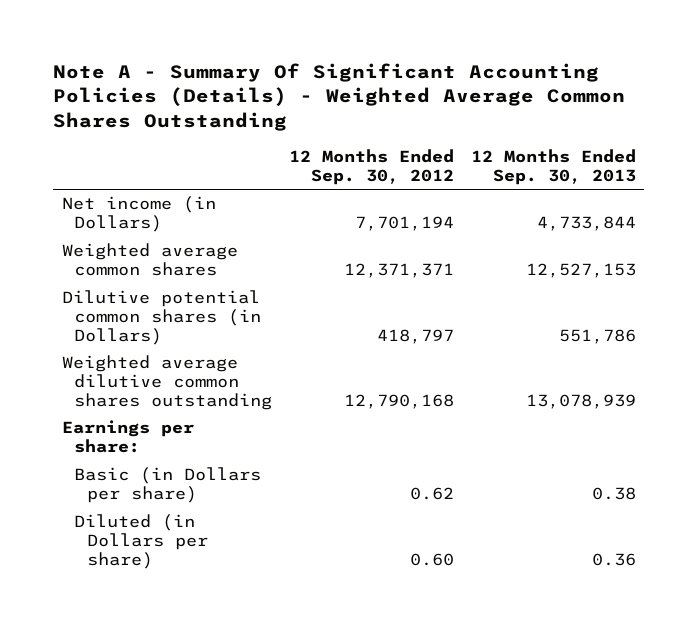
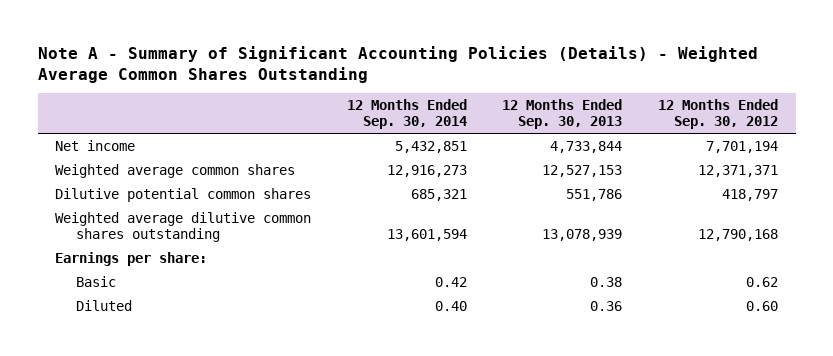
[53,62,626,132] Note A - Summary Of Significant Accounting Policies (Details) - Weighted Average Common Shares Outstanding -> [37,45,758,83] Note A - Summary of Significant Accounting Policies (Details) - Weighted Average Common Shares Outstanding
none -> [346,99,467,130] 12 Months Ended Sep. 30, 2014
[61,196,216,233] Net income (in Dollars) -> [55,139,136,151] Net income
[61,290,262,346] Dilutive potential common shares (in Dollars) -> [55,187,312,202] Dilutive potential common shares
[74,467,262,504] Basic (in Dollars per share) -> [75,275,116,287] Basic
[74,514,209,570] Diluted (in Dollars per share) -> [75,299,132,311] Diluted

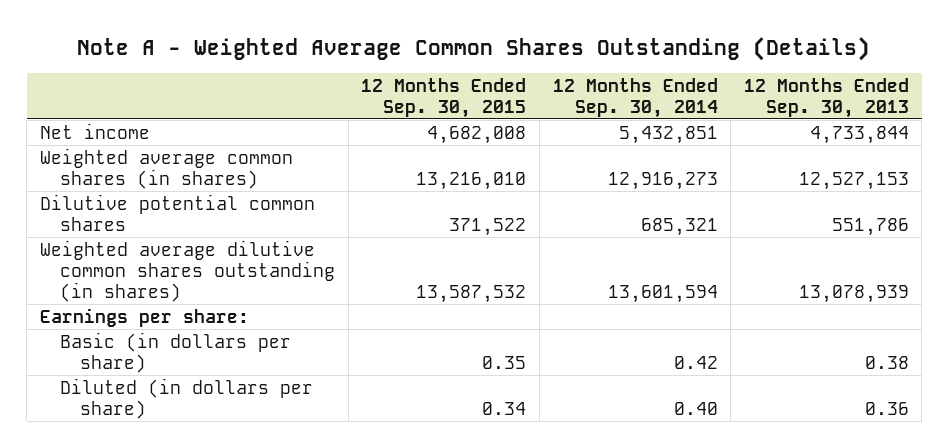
[37,45,758,83] Note A - Summary of Significant Accounting Policies (Details) - Weighted Average Common Shares Outstanding -> [77,36,871,61] Note A - Weighted Average Common Shares Outstanding (Details)
[657,99,778,130] 12 Months Ended Sep. 30, 2012 -> none
none -> [361,77,527,118] 12 Months Ended Sep. 30, 2015
[55,163,296,178] Weighted average common shares -> [40,147,294,189] Weighted average common shares (in shares)
[55,211,312,242] Weighted average dilutive common shares outstanding -> [40,239,336,302] Weighted average dilutive common shares outstanding (in shares)
[75,275,116,287] Basic -> [60,331,292,373] Basic (in dollars per share)
[75,299,132,311] Diluted -> [60,377,314,419] Diluted (in dollars per share)

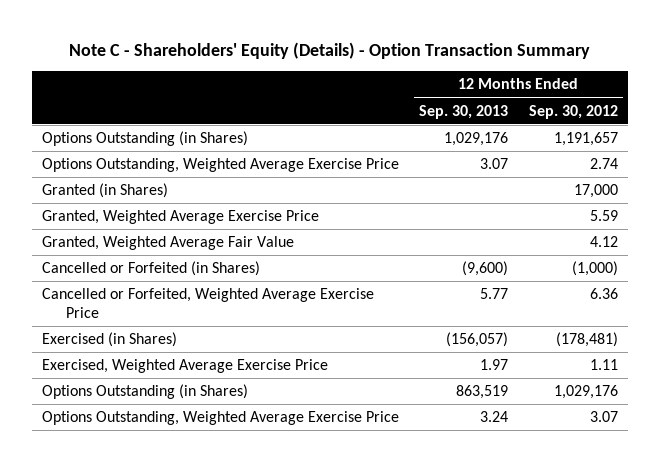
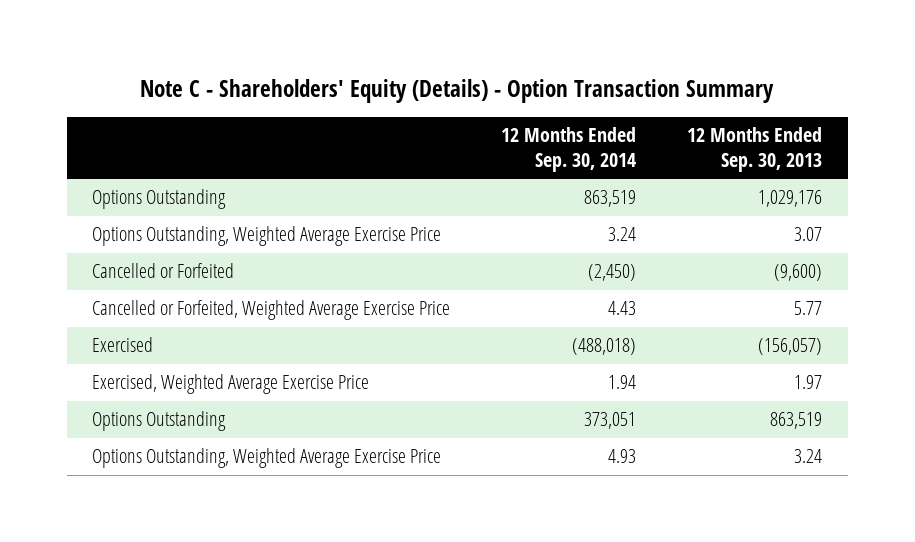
[528,104,618,119] Sep. 30, 2012 -> none
none -> [501,127,637,172] 12 Months Ended Sep. 30, 2014
[41,131,248,147] Options Outstanding (in Shares) -> [92,189,227,210] Options Outstanding
[41,183,168,199] Granted (in Shares) -> none
[41,210,319,225] Granted, Weighted Average Exercise Price -> none
[41,236,294,251] Granted, Weighted Average Fair Value -> none
[41,261,260,277] Cancelled or Forfeited (in Shares) -> [92,263,235,279] Cancelled or Forfeited
[41,332,177,348] Exercised (in Shares) -> [92,337,154,353] Exercised
[41,384,248,400] Options Outstanding (in Shares) -> [92,411,227,432] Options Outstanding

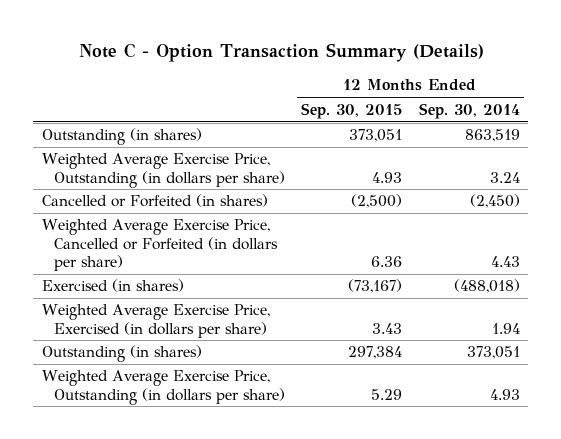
[140,79,775,104] Note C - Shareholders' Equity (Details) - Option Transaction Summary -> [78,43,484,63] Note C - Option Transaction Summary (Details)
[687,127,823,172] 12 Months Ended Sep. 30, 2013 -> none
none -> [301,102,403,119] Sep. 30, 2015
[92,189,227,210] Options Outstanding -> [41,128,202,146] Outstanding (in shares)
[92,226,442,247] Options Outstanding, Weighted Average Exercise Price -> [41,153,285,188] Weighted Average Exercise Price, Outstanding (in dollars per share)
[92,263,235,279] Cancelled or Forfeited -> [41,194,268,208] Cancelled or Forfeited (in shares)
[92,300,451,321] Cancelled or Forfeited, Weighted Average Exercise Price -> [41,219,278,271] Weighted Average Exercise Price, Cancelled or Forfeited (in dollars per share)
[92,337,154,353] Exercised -> [41,279,184,293] Exercised (in shares)
[92,374,370,395] Exercised, Weighted Average Exercise Price -> [41,304,270,338] Weighted Average Exercise Price, Exercised (in dollars per share)
[92,411,227,432] Options Outstanding -> [41,345,202,363] Outstanding (in shares)
[92,448,442,469] Options Outstanding, Weighted Average Exercise Price -> [41,370,285,405] Weighted Average Exercise Price, Outstanding (in dollars per share)

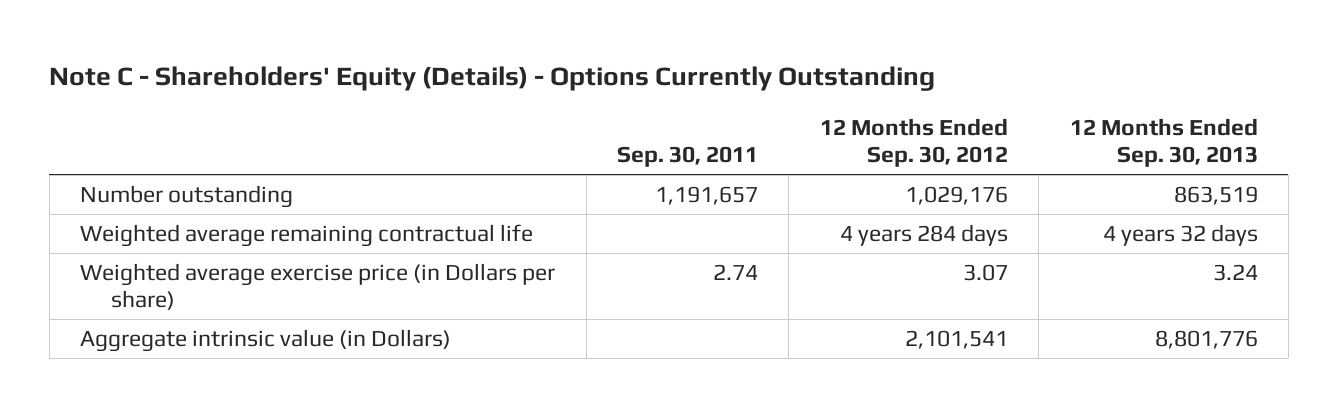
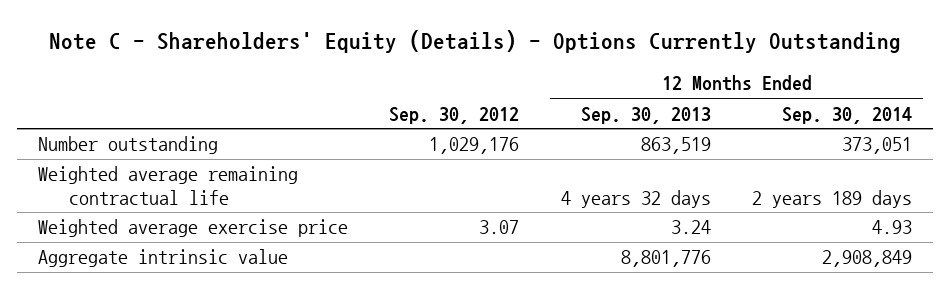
[617,146,759,168] Sep. 30, 2011 -> none
[819,117,1008,168] 12 Months Ended Sep. 30, 2012 -> none
none -> [389,106,520,124] Sep. 30, 2012
none -> [782,106,913,124] Sep. 30, 2014
[80,262,556,311] Weighted average exercise price (in Dollars per share) -> [37,219,348,238] Weighted average exercise price
[80,328,452,352] Aggregate intrinsic value (in Dollars) -> [37,249,288,268] Aggregate intrinsic value

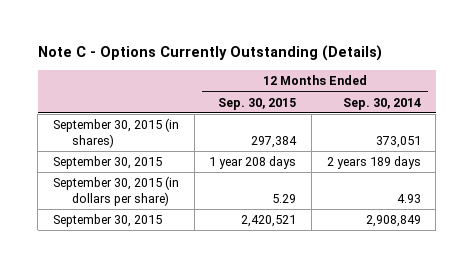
[49,30,902,54] Note C - Shareholders' Equity (Details) - Options Currently Outstanding -> [37,45,382,62] Note C - Options Currently Outstanding (Details)
[389,106,520,124] Sep. 30, 2012 -> none
[580,106,711,124] Sep. 30, 2013 -> none
none -> [218,97,297,110] Sep. 30, 2015
[37,136,218,155] Number outstanding -> [52,118,179,148] September 30, 2015 (in shares)
[37,166,298,205] Weighted average remaining contractual life -> [52,156,162,170] September 30, 2015
[37,219,348,238] Weighted average exercise price -> [52,176,179,206] September 30, 2015 (in dollars per share)
[37,249,288,268] Aggregate intrinsic value -> [52,214,162,228] September 30, 2015

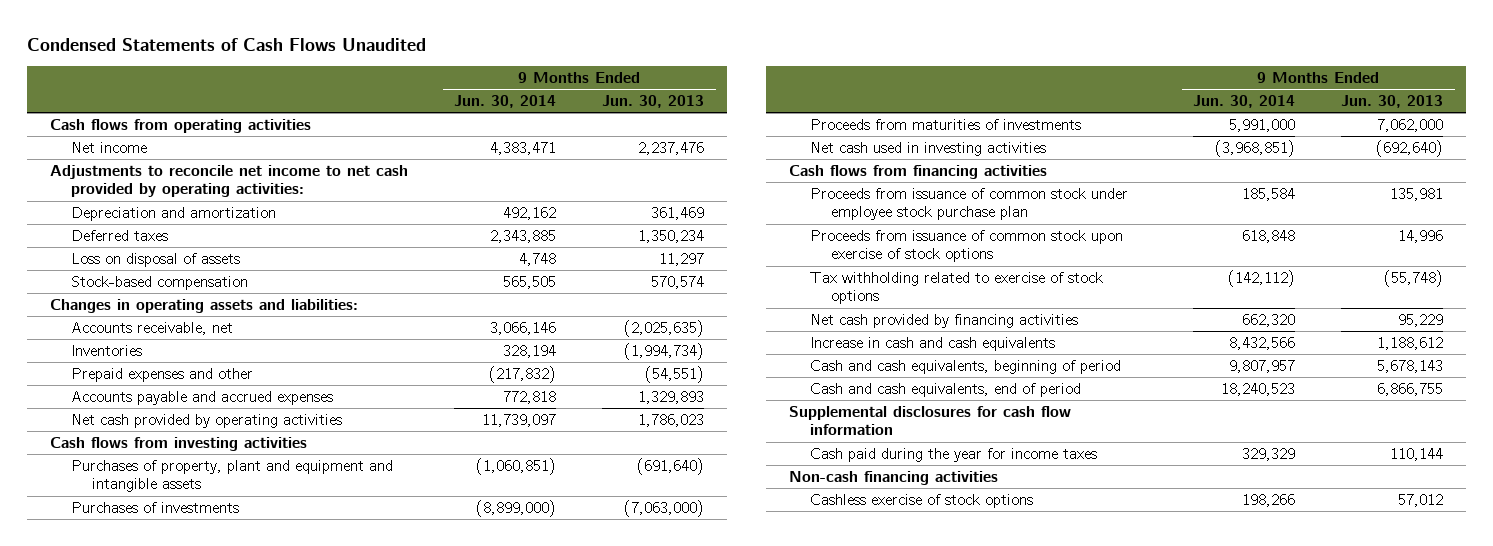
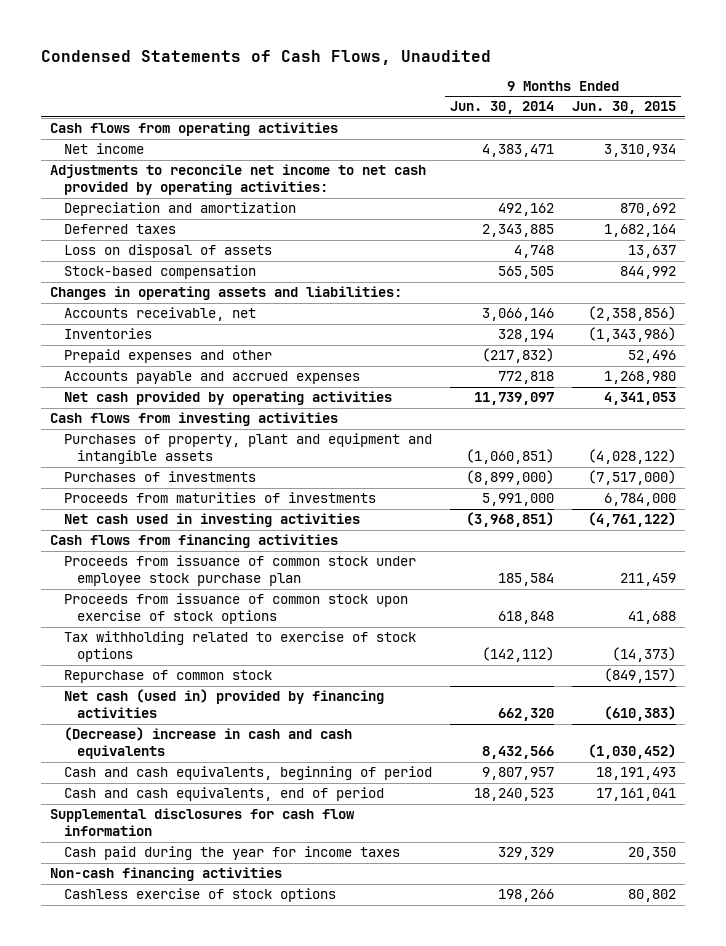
[27,37,427,51] Condensed Statements of Cash Flows Unaudited -> [40,49,491,65] Condensed Statements of Cash Flows, Unaudited
[602,95,705,109] Jun. 30, 2013 -> none
none -> [572,101,677,115] Jun. 30, 2015
none -> [63,670,272,684] Repurchase of common stock
[809,313,1078,328] Net cash provided by financing activities -> [63,689,384,719] Net cash (used in) provided by financing activities
[809,336,1055,351] Increase in cash and cash equivalents -> [63,727,352,760] (Decrease) increase in cash and cash equivalents

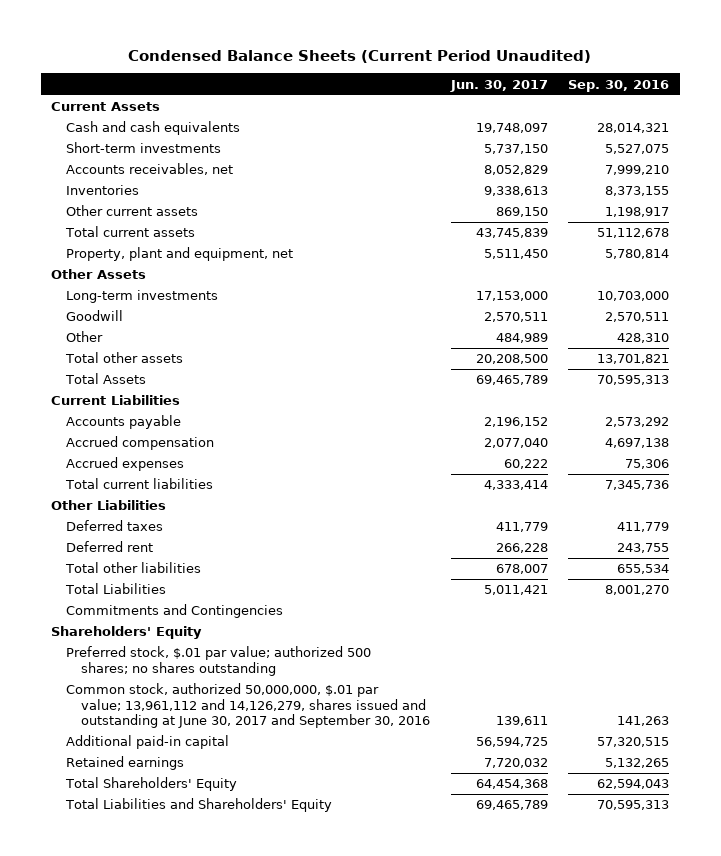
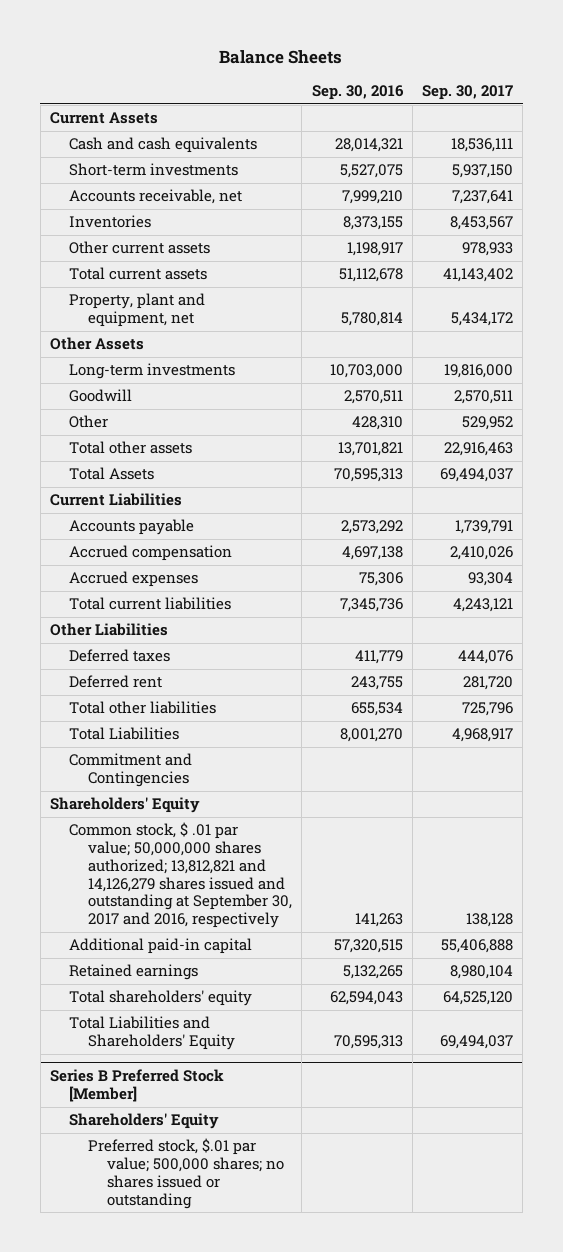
[128,49,592,63] Condensed Balance Sheets (Current Period Unaudited) -> [219,49,343,64] Balance Sheets
[449,79,548,92] Jun. 30, 2017 -> none
none -> [421,85,513,101] Sep. 30, 2017
[66,163,234,176] Accounts receivables, net -> [68,189,242,205] Accounts receivable, net
[66,604,284,619] Commitments and Contingencies -> [68,753,192,788] Commitment and Contingencies
[66,646,372,676] Preferred stock, $.01 par value; authorized 500 shares; no shares outstanding -> none
[66,683,431,728] Common stock, authorized 50,000,000, $.01 par value; 13,961,112 and 14,126,279, shares issued and outstanding at June 30, 2017 and September 30, 2016 -> [68,822,293,929] Common stock, $ .01 par value; 50,000,000 shares authorized; 13,812,821 and 14,126,279 shares issued and outstanding at September 30, 2017 and 2016, respectively
[65,777,238,792] Total Shareholders' Equity -> [68,990,252,1007] Total shareholders' equity
none -> [49,1069,224,1102] Series B Preferred Stock [Member]
none -> [68,1113,219,1130] Shareholders' Equity
none -> [88,1138,285,1209] Preferred stock, $.01 par value; 500,000 shares; no shares issued or outstanding

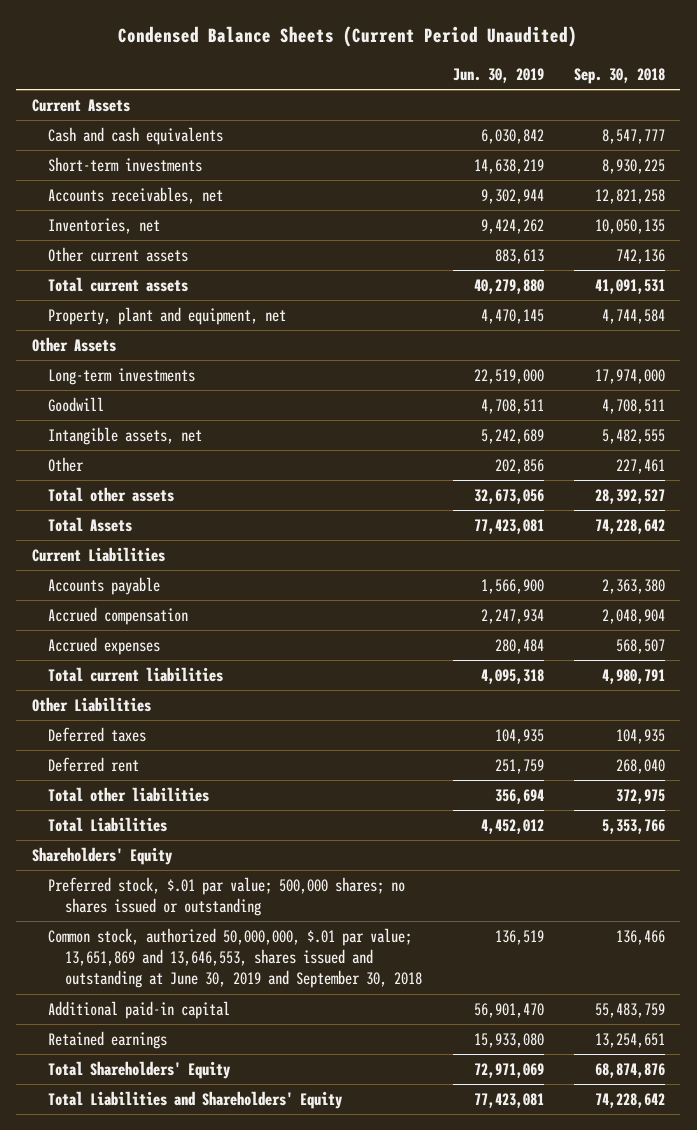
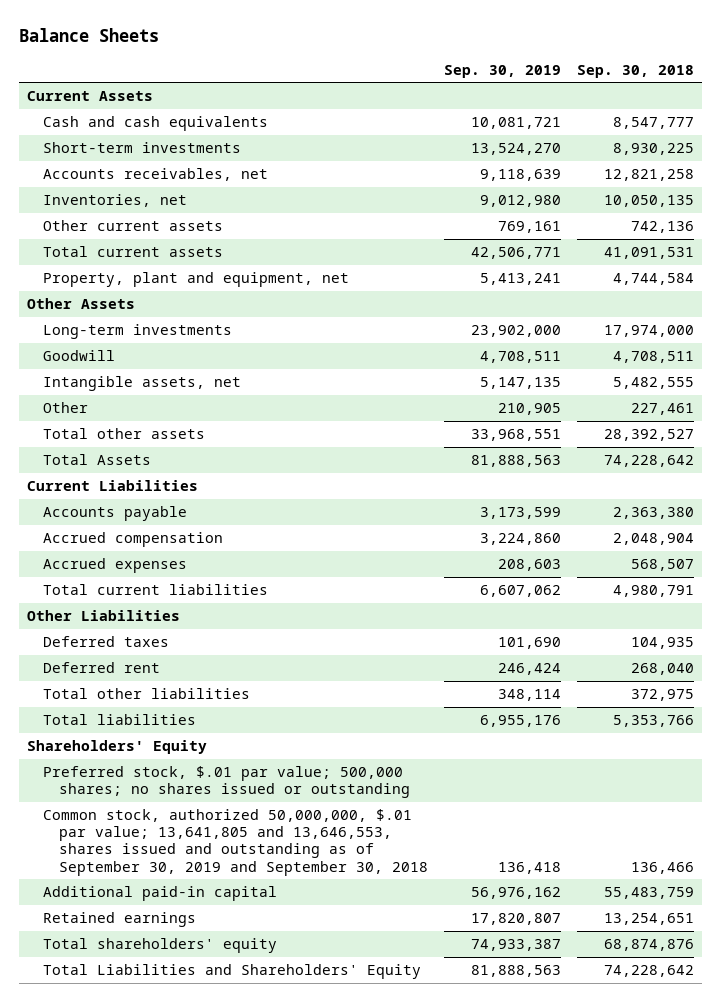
[118,26,578,48] Condensed Balance Sheets (Current Period Unaudited) -> [19,28,160,43] Balance Sheets
[452,67,544,83] Jun. 30, 2019 -> none
none -> [443,64,561,78] Sep. 30, 2019
[48,816,168,832] Total Liabilities -> [42,714,196,726] Total liabilities
[48,927,423,989] Common stock, authorized 50,000,000, $.01 par value; 13,651,869 and 13,646,553, shares issued and outstanding at June 30, 2019 and September 30, 2018 -> [42,809,428,876] Common stock, authorized 50,000,000, $.01 par value; 13,641,805 and 13,646,553, shares issued and outstanding as of September 30, 2019 and September 30, 2018
[48,1060,231,1079] Total Shareholders' Equity -> [42,938,277,954] Total shareholders' equity

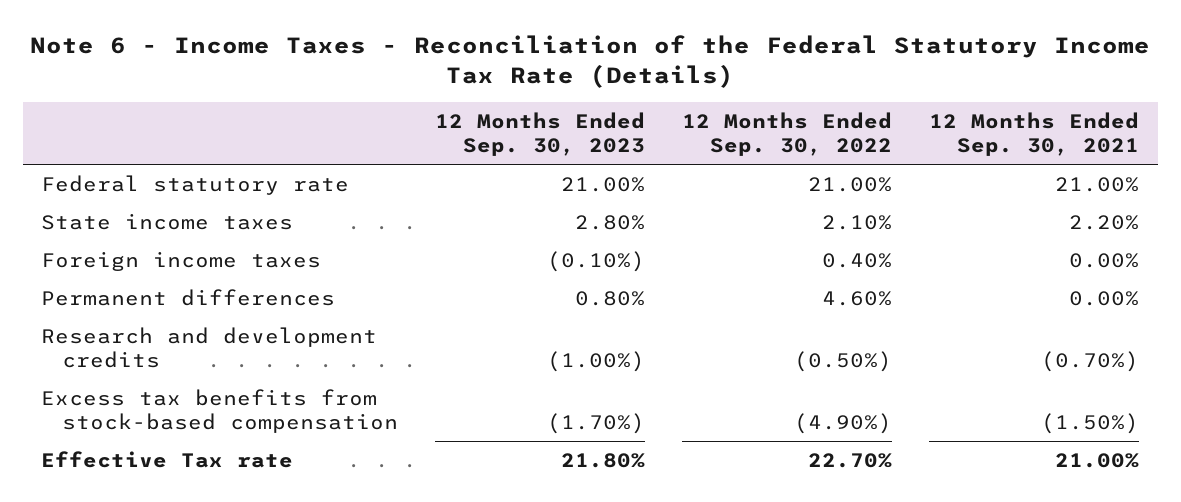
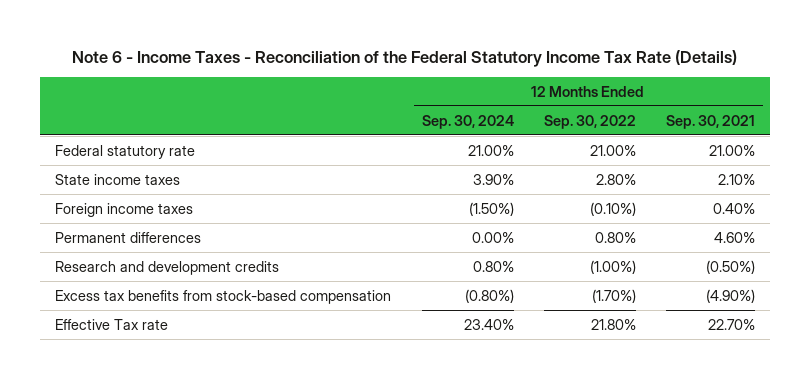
[435,111,646,157] 12 Months Ended Sep. 30, 2023 -> none
none -> [421,114,514,129] Sep. 30, 2024
[822,214,893,230] 2.10% -> [595,173,636,185] 2.80%
[1069,214,1140,230] 2.20% -> [718,173,756,185] 2.10%
[822,252,893,268] 0.40% -> [589,201,636,216] (0.10%)
[1069,252,1140,268] 0.00% -> [713,202,756,214] 0.40%
[822,290,893,306] 4.60% -> [594,231,636,243] 0.80%
[1069,290,1140,306] 0.00% -> [714,231,756,243] 4.60%
[794,351,893,373] (0.50%) -> [589,259,636,274] (1.00%)
[1041,351,1140,373] (0.70%) -> [706,259,756,274] (0.50%)
[794,413,893,435] (4.90%) -> [591,288,636,303] (1.70%)
[1041,413,1140,435] (1.50%) -> [706,288,756,303] (4.90%)
[808,452,893,468] 22.70% -> [590,318,636,330] 21.80%
[1055,452,1140,468] 21.00% -> [708,318,756,330] 22.70%

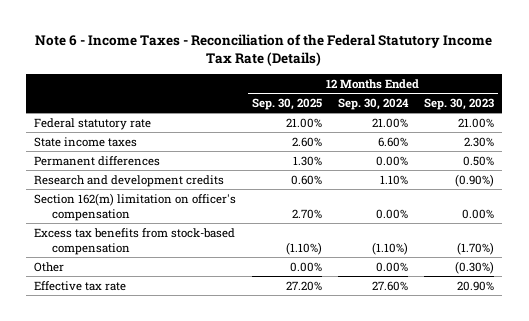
[543,114,636,129] Sep. 30, 2022 -> none
[666,114,756,129] Sep. 30, 2021 -> none
none -> [252,98,323,111] Sep. 30, 2025
none -> [424,98,495,111] Sep. 30, 2023
[55,202,194,217] Foreign income taxes -> none
[472,173,514,185] 3.90% -> [378,136,409,147] 6.60%
[472,260,514,272] 0.80% -> [380,174,409,185] 1.10%
none -> [34,192,237,221] Section 162(m) limitation on officer's compensation
[464,288,514,303] (0.80%) -> [372,241,409,255] (1.10%)
none -> [34,261,65,272] Other
[55,318,169,330] Effective Tax rate -> [34,280,127,291] Effective tax rate
[463,318,514,330] 23.40% -> [372,280,409,291] 27.60%

